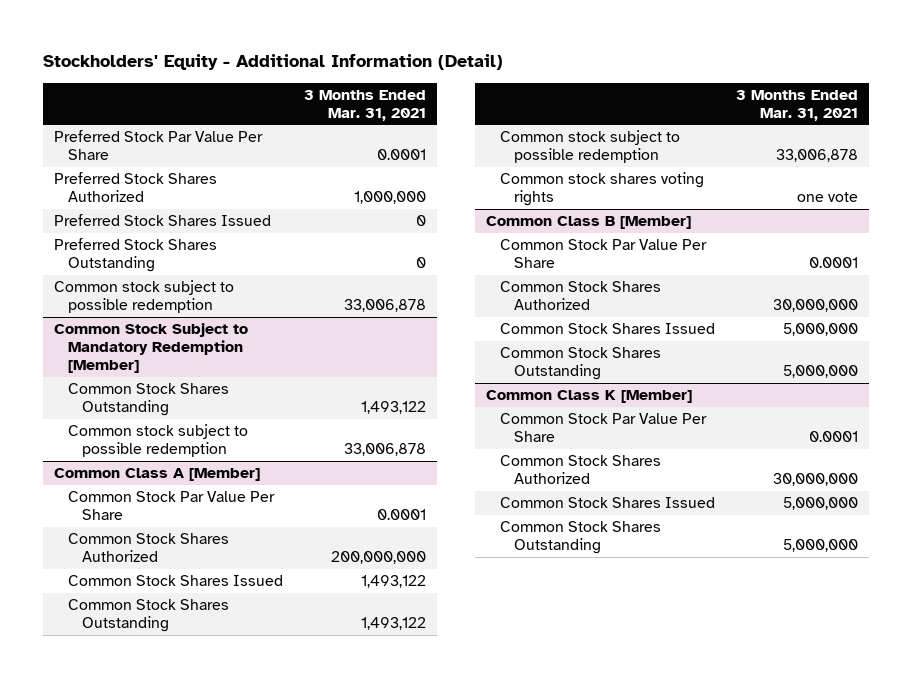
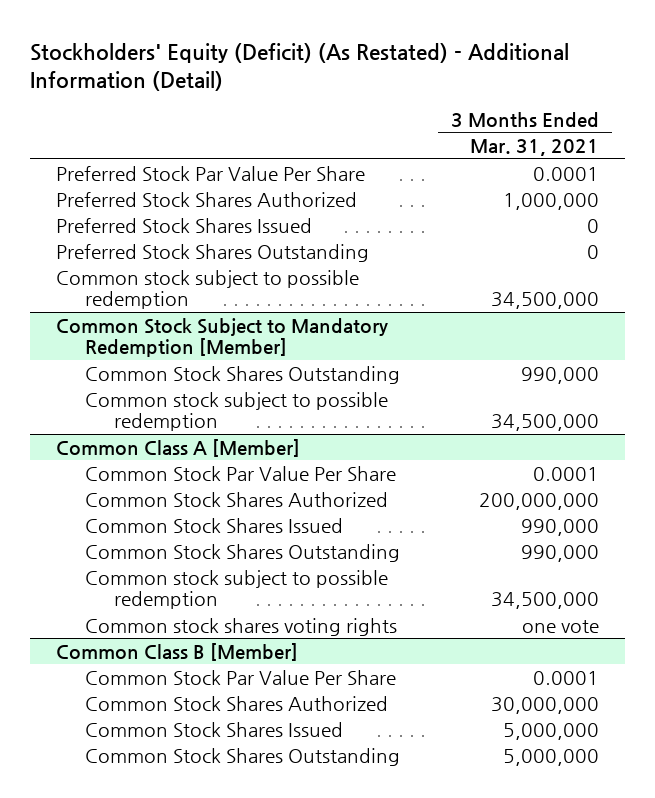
[43,54,504,71] Stockholders' Equity - Additional Information (Detail) -> [30,42,570,92] Stockholders' Equity (Deficit) (As Restated) - Additional Information (Detail)
[344,299,427,313] 33,006,878 -> [491,292,600,310] 34,500,000
[361,401,427,415] 1,493,122 -> [521,366,600,384] 990,000
[344,443,427,457] 33,006,878 -> [491,414,600,432] 34,500,000
[361,575,427,589] 1,493,122 -> [521,518,600,536] 990,000
[361,617,427,631] 1,493,122 -> [521,544,600,562] 990,000
[776,149,859,163] 33,006,878 -> [491,592,600,610] 34,500,000
[485,390,692,404] Common Class K [Member] -> none
[499,413,707,443] Common Stock Par Value Per Share -> none
[499,455,661,485] Common Stock Shares Authorized -> none
[499,497,715,509] Common Stock Shares Issued -> none
[499,521,661,555] Common Stock Shares Outstanding -> none

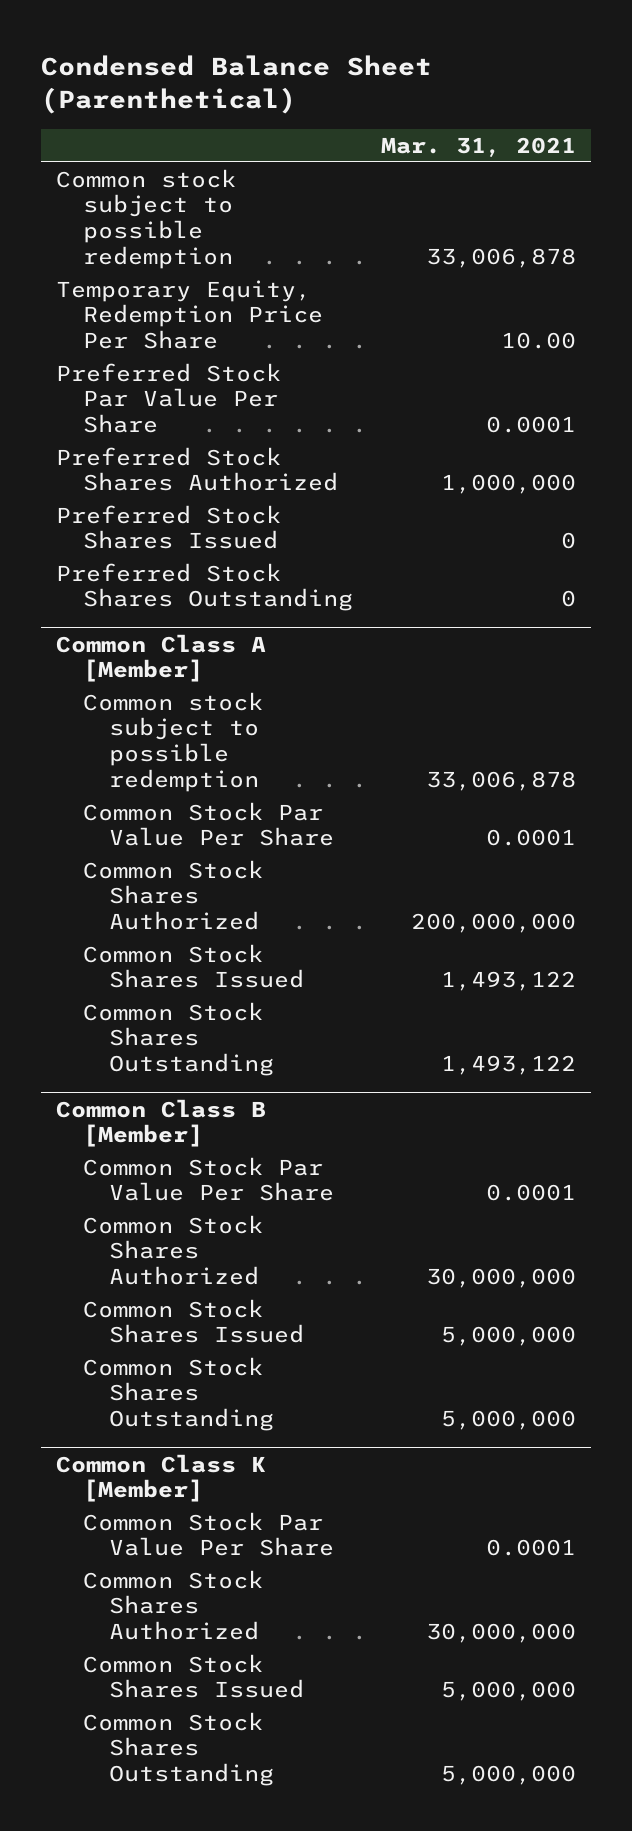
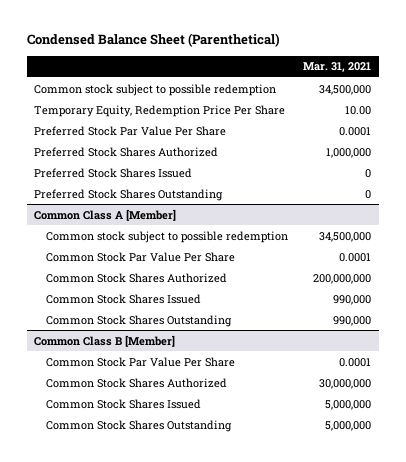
[426,247,577,268] 33,006,878 -> [319,84,372,95] 34,500,000
[426,770,577,791] 33,006,878 -> [319,231,372,242] 34,500,000
[441,971,577,992] 1,493,122 -> [333,294,372,305] 990,000
[441,1055,577,1076] 1,493,122 -> [333,315,372,326] 990,000
[55,1453,266,1503] Common Class K [Member] -> none
[82,1511,335,1557] Common Stock Par Value Per Share -> none
[82,1569,263,1641] Common Stock Shares Authorized -> none
[82,1653,305,1699] Common Stock Shares Issued -> none
[82,1711,275,1787] Common Stock Shares Outstanding -> none

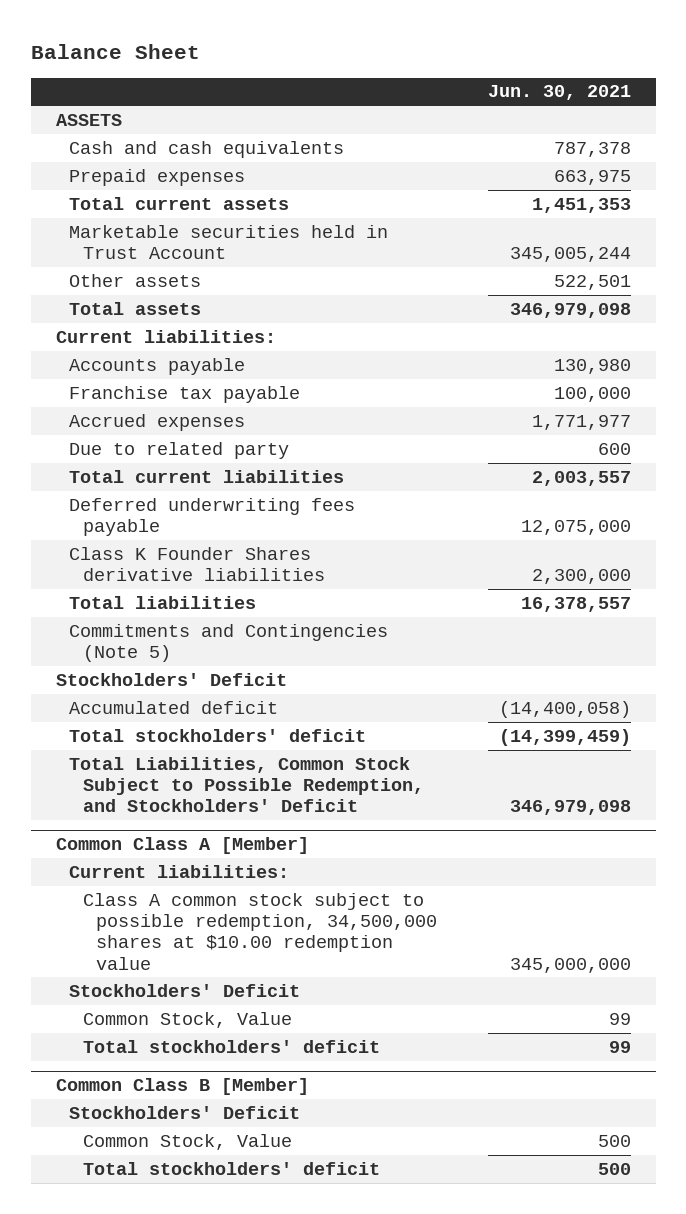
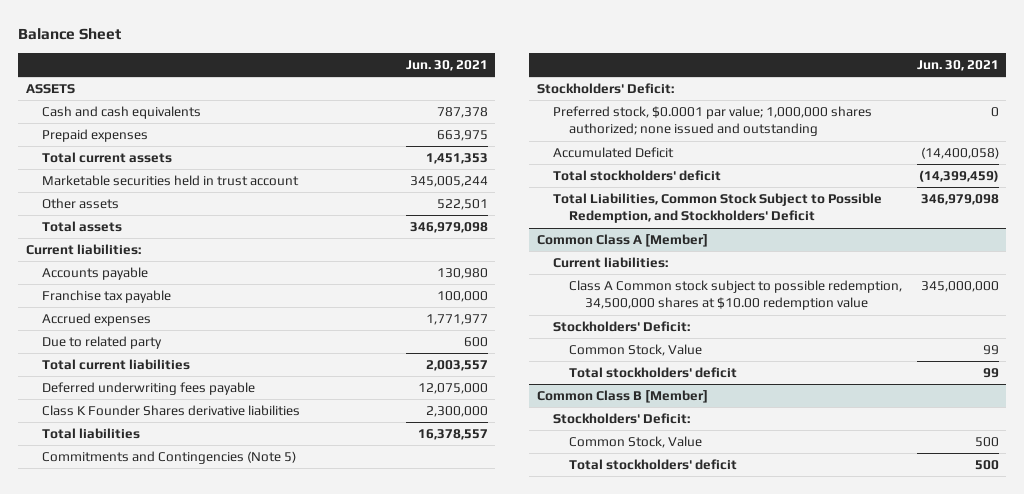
[69,224,389,260] Marketable securities held in Trust Account -> [41,175,299,187] Marketable securities held in trust account
[55,672,287,686] Stockholders' Deficit -> [536,83,674,95] Stockholders' Deficit:
none -> [552,106,872,137] Preferred stock, $0.0001 par value; 1,000,000 shares authorized; none issued and outstanding
[69,700,279,714] Accumulated deficit -> [552,147,674,159] Accumulated Deficit
[82,892,438,970] Class A common stock subject to possible redemption, 34,500,000 shares at $10.00 redemption value -> [569,280,903,311] Class A Common stock subject to possible redemption, 34,500,000 shares at $10.00 redemption value
[69,983,301,997] Stockholders' Deficit -> [552,321,690,333] Stockholders' Deficit:
[69,1105,301,1119] Stockholders' Deficit -> [552,413,690,425] Stockholders' Deficit:

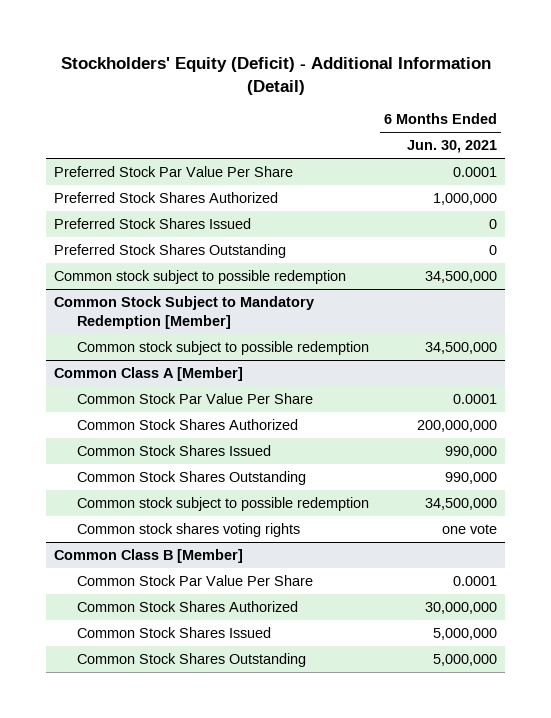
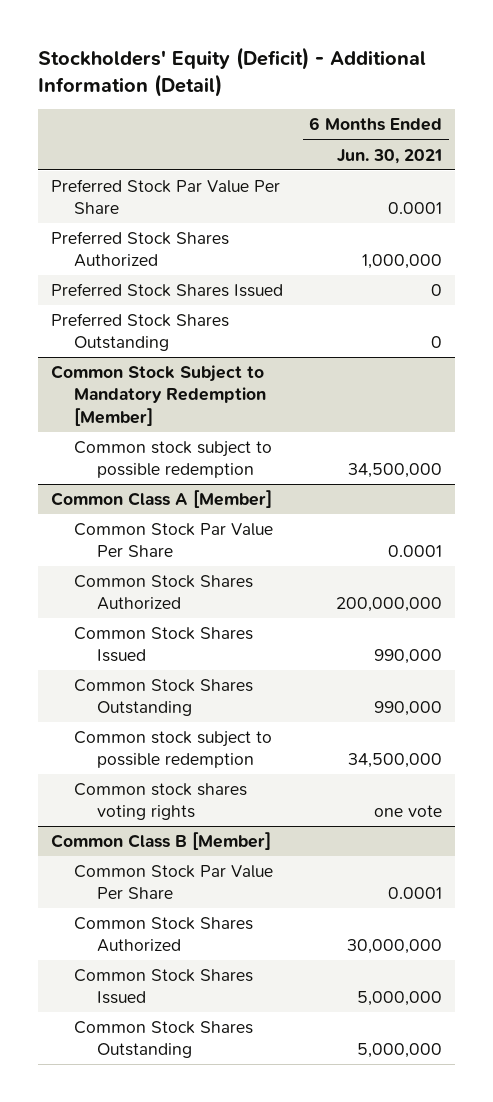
[54,270,347,285] Common stock subject to possible redemption -> none

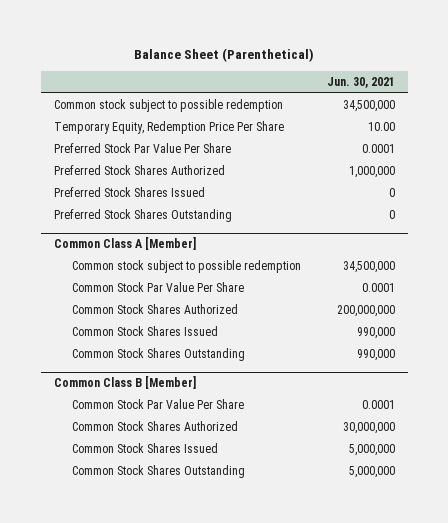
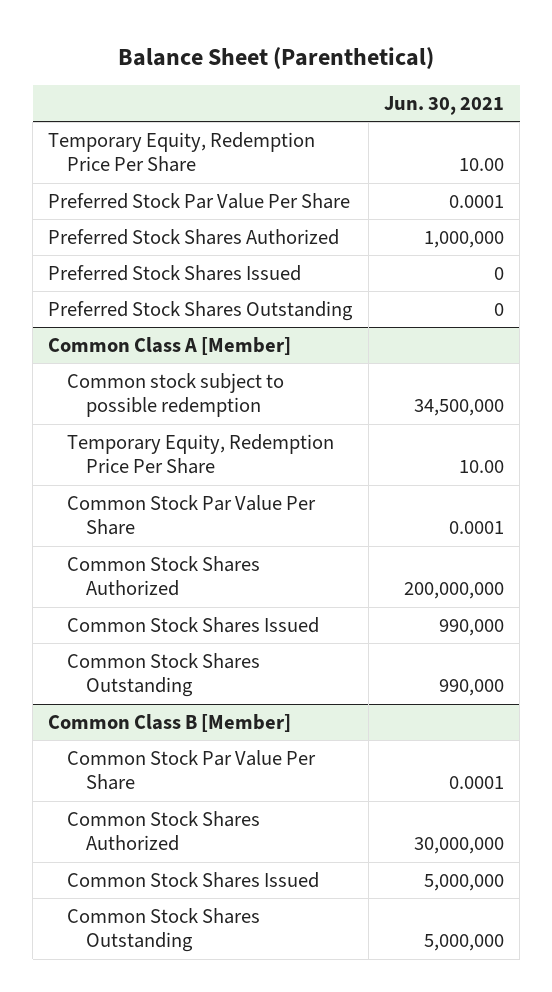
[53,99,283,113] Common stock subject to possible redemption -> none
none -> [67,433,335,475] Temporary Equity, Redemption Price Per Share

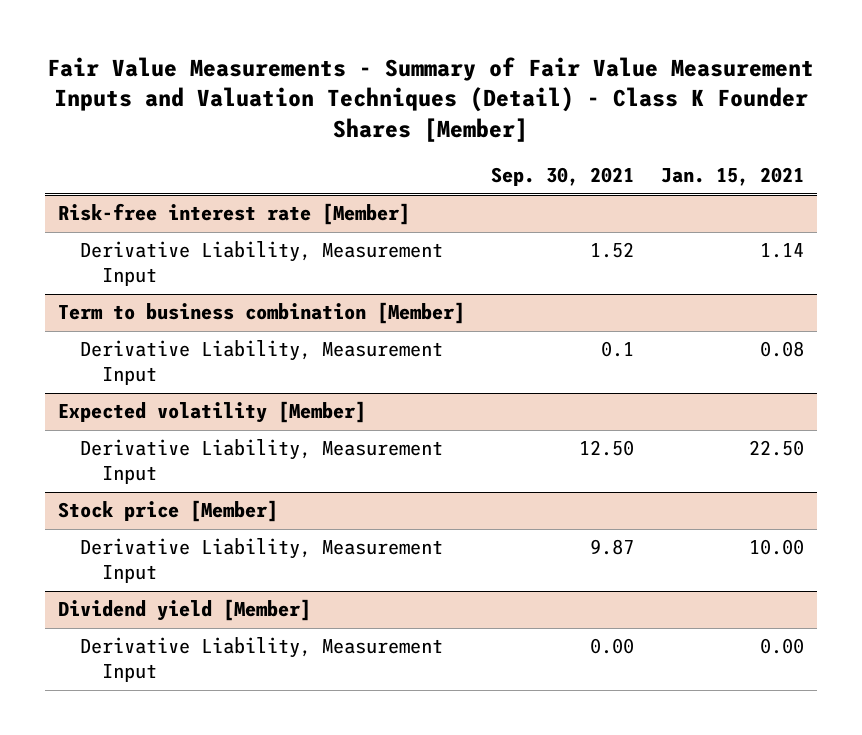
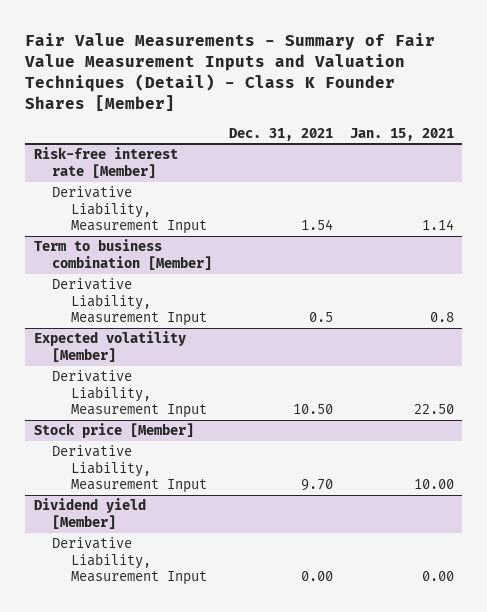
[491,167,635,187] Sep. 30, 2021 -> none
none -> [228,127,333,141] Dec. 31, 2021
[759,341,804,358] 0.08 -> [429,312,454,323] 0.8

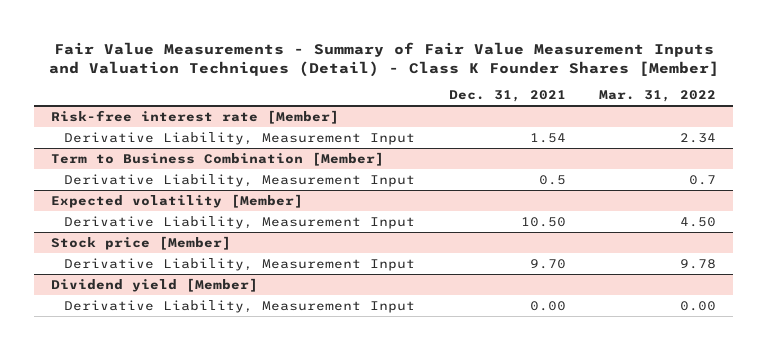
[349,127,454,141] Jan. 15, 2021 -> none
none -> [599,90,717,103] Mar. 31, 2022
[33,239,213,270] Term to business combination [Member] -> [51,151,385,166] Term to Business Combination [Member]

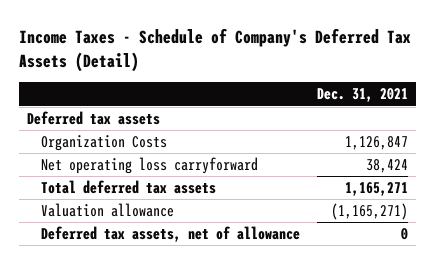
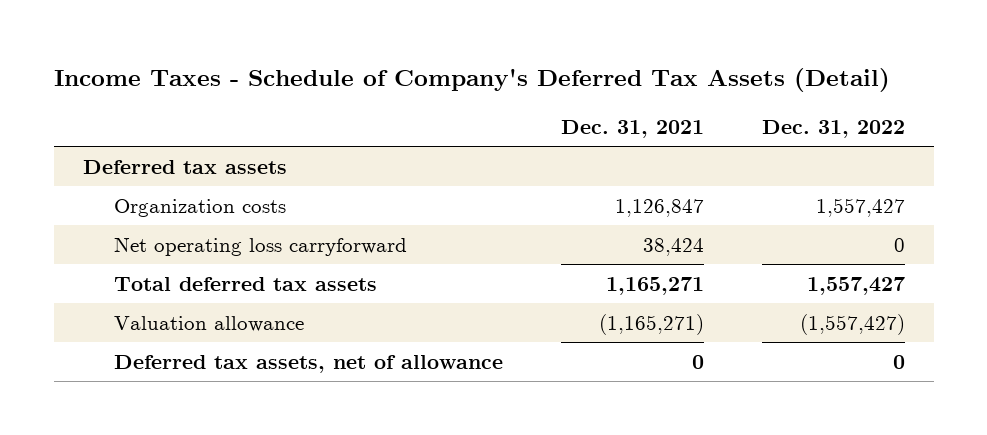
none -> [761,119,905,138] Dec. 31, 2022
[40,135,167,152] Organization Costs -> [113,198,286,217] Organization costs

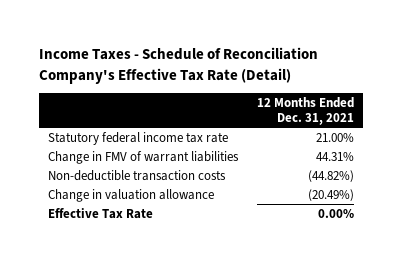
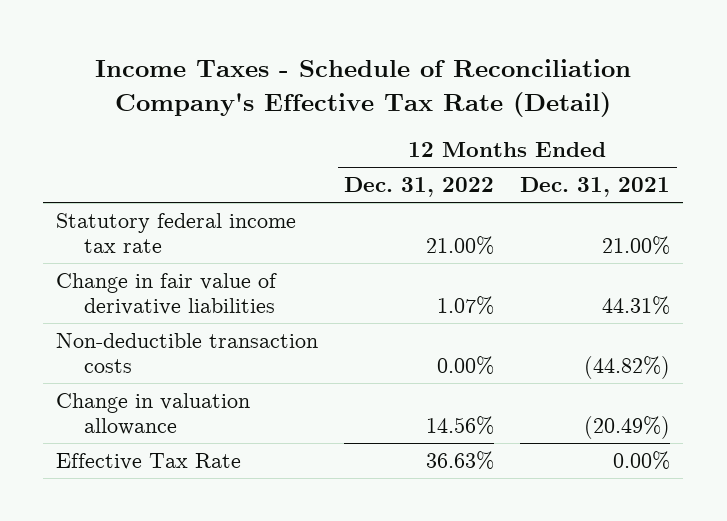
none -> [344,177,495,198] Dec. 31, 2022
[48,150,240,164] Change in FMV of warrant liabilities -> [56,272,278,316] Change in fair value of derivative liabilities

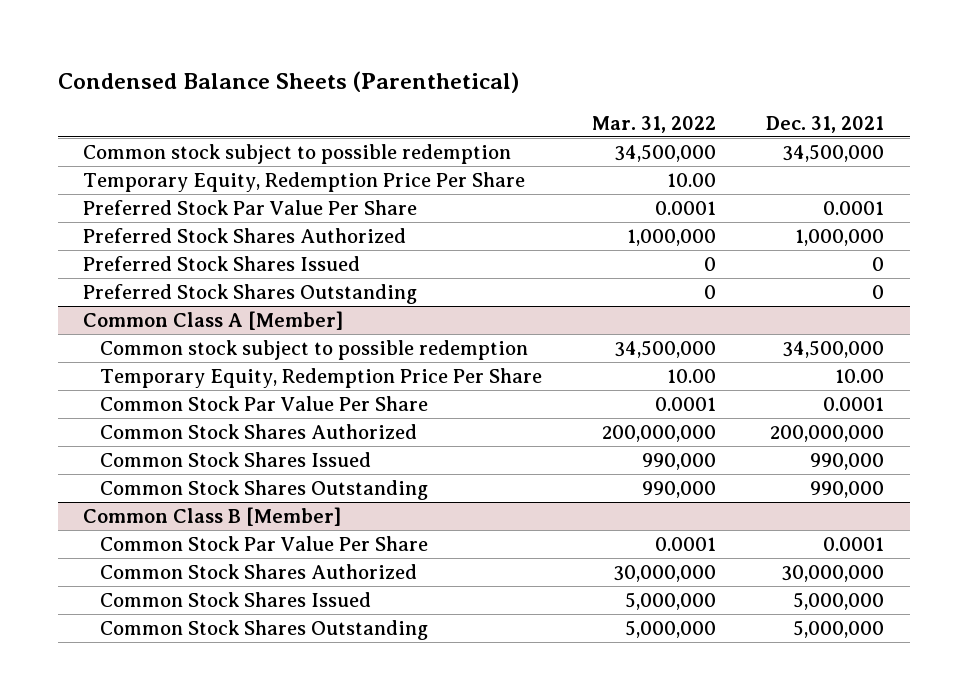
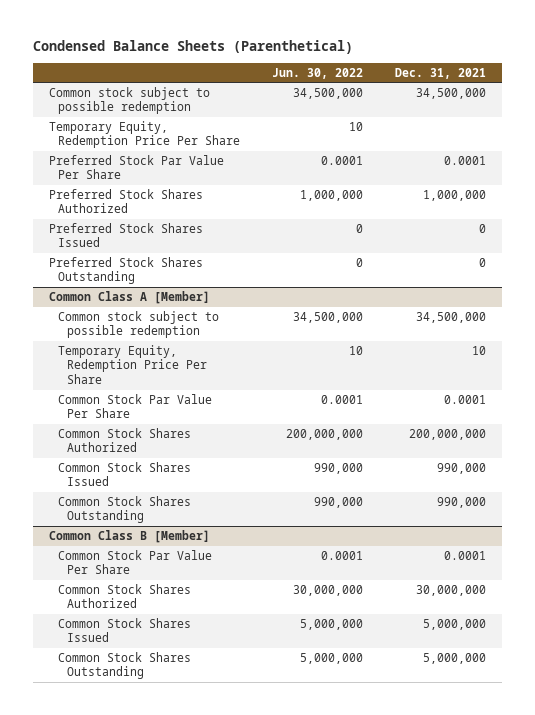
[592,115,717,133] Mar. 31, 2022 -> none
none -> [271,67,363,79] Jun. 30, 2022
[835,368,885,383] 10.00 -> [471,345,486,355] 10

